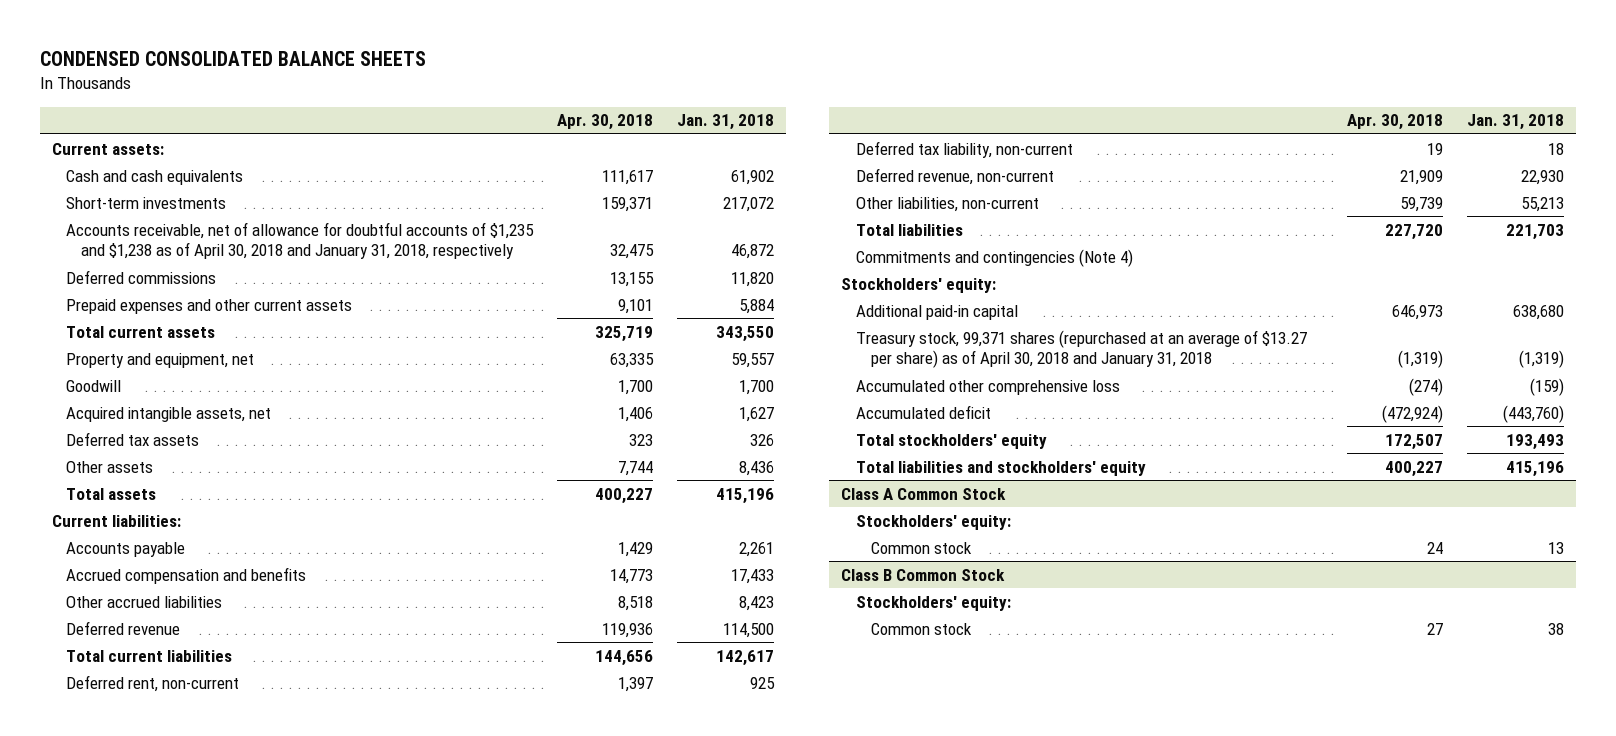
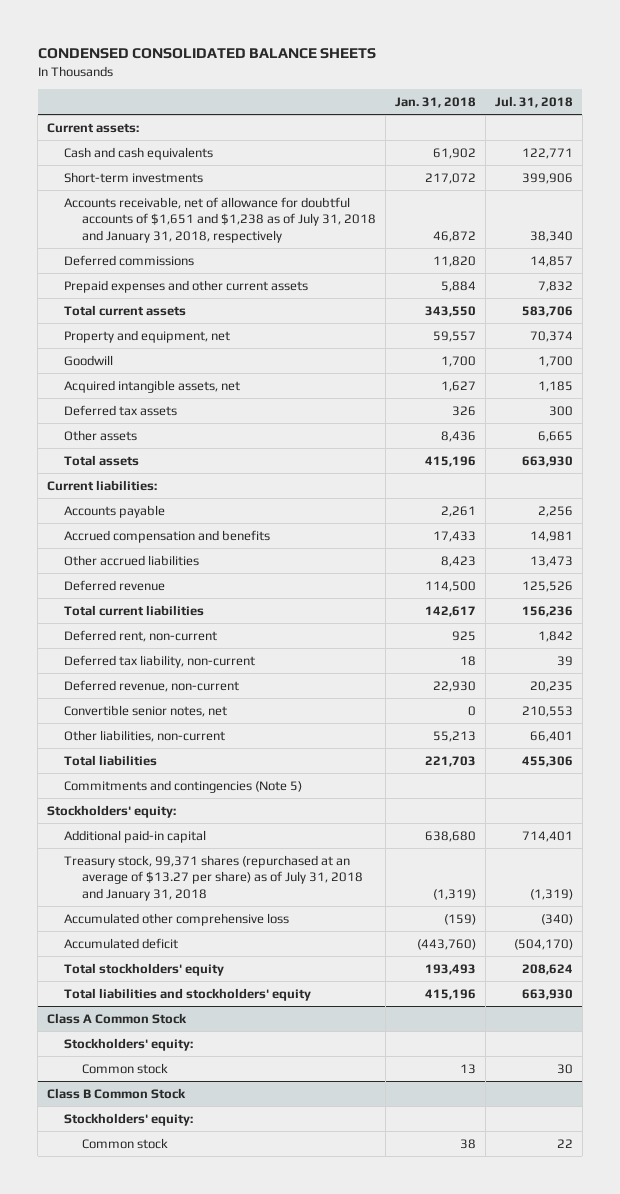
[557,114,654,131] Apr. 30, 2018 -> none
none -> [494,95,573,108] Jul. 31, 2018
[66,221,535,260] Accounts receivable, net of allowance for doubtful accounts of $1,235 and $1,238 as of April 30, 2018 and January 31, 2018, respectively -> [64,196,376,243] Accounts receivable, net of allowance for doubtful accounts of $1,651 and $1,238 as of July 31, 2018 and January 31, 2018, respectively
none -> [64,704,228,717] Convertible senior notes, net
[856,248,1134,267] Commitments and contingencies (Note 4) -> [64,779,303,793] Commitments and contingencies (Note 5)
[856,329,1308,369] Treasury stock, 99,371 shares (repurchased at an average of $13.27 per share) as of April 30, 2018 and January 31, 2018 -> [64,854,363,901] Treasury stock, 99,371 shares (repurchased at an average of $13.27 per share) as of July 31, 2018 and January 31, 2018

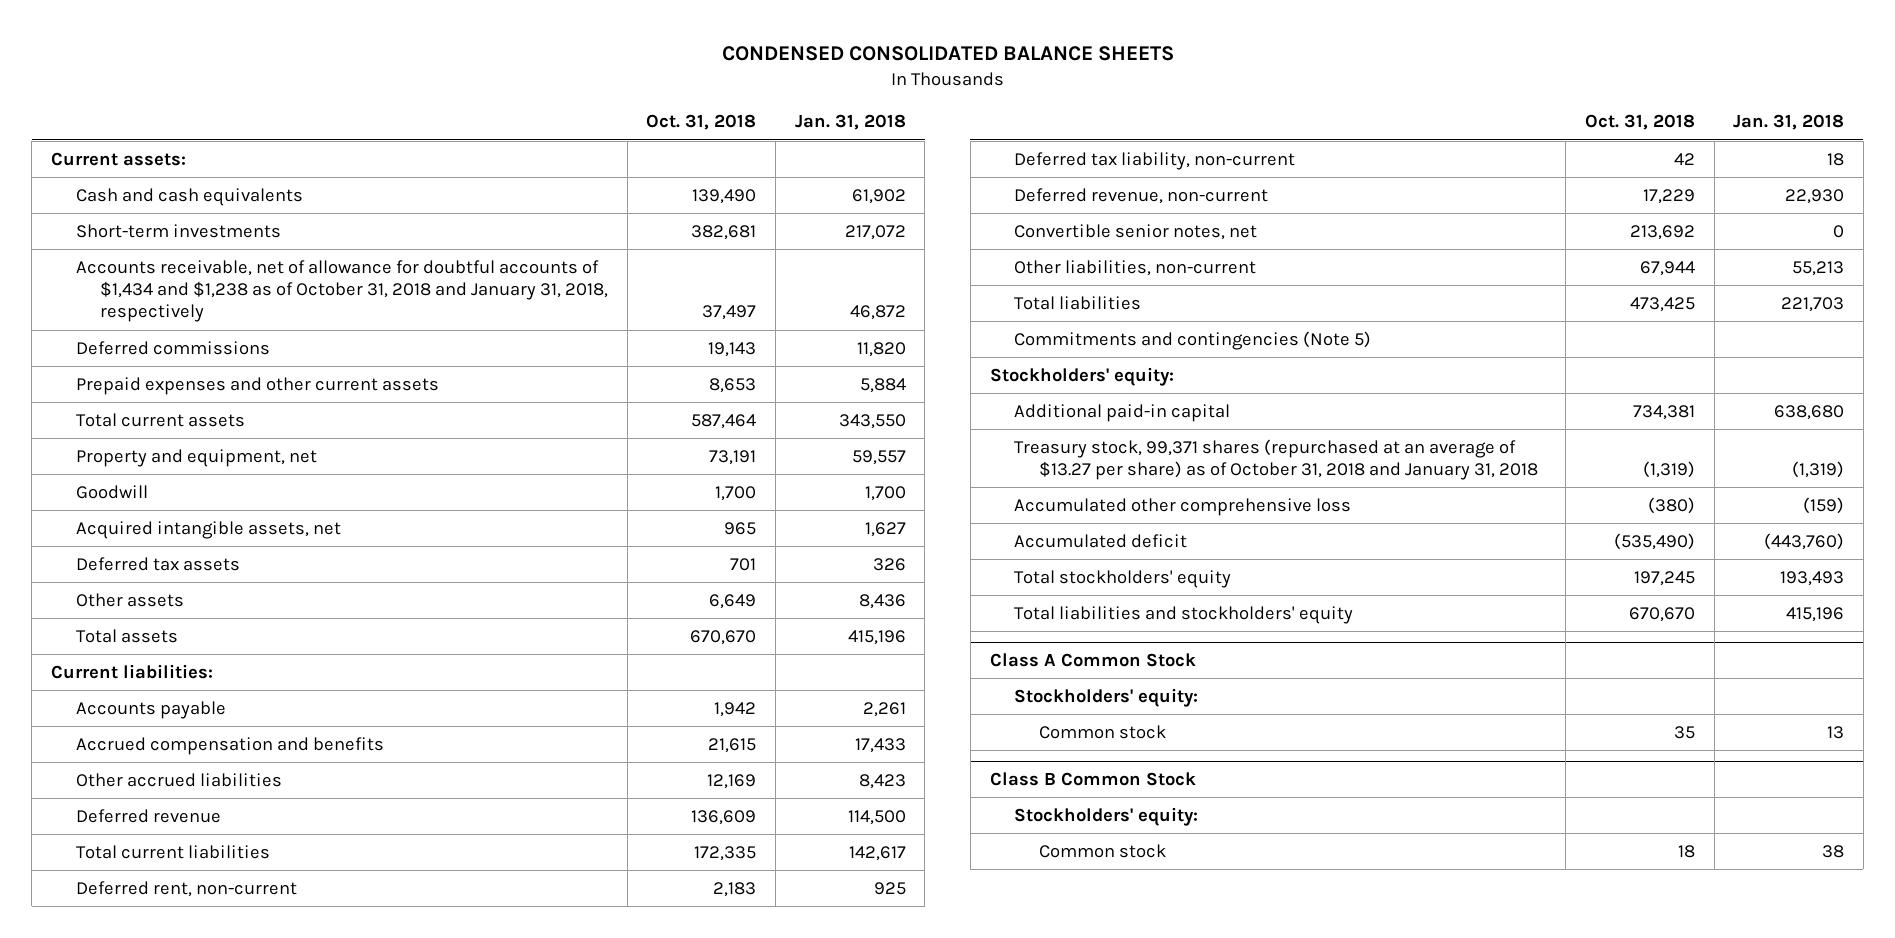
[494,95,573,108] Jul. 31, 2018 -> none
none -> [646,114,757,131] Oct. 31, 2018
[64,196,376,243] Accounts receivable, net of allowance for doubtful accounts of $1,651 and $1,238 as of July 31, 2018 and January 31, 2018, respectively -> [75,259,609,323] Accounts receivable, net of allowance for doubtful accounts of $1,434 and $1,238 as of October 31, 2018 and January 31, 2018, respectively
[64,854,363,901] Treasury stock, 99,371 shares (repurchased at an average of $13.27 per share) as of July 31, 2018 and January 31, 2018 -> [1014,438,1538,481] Treasury stock, 99,371 shares (repurchased at an average of $13.27 per share) as of October 31, 2018 and January 31, 2018

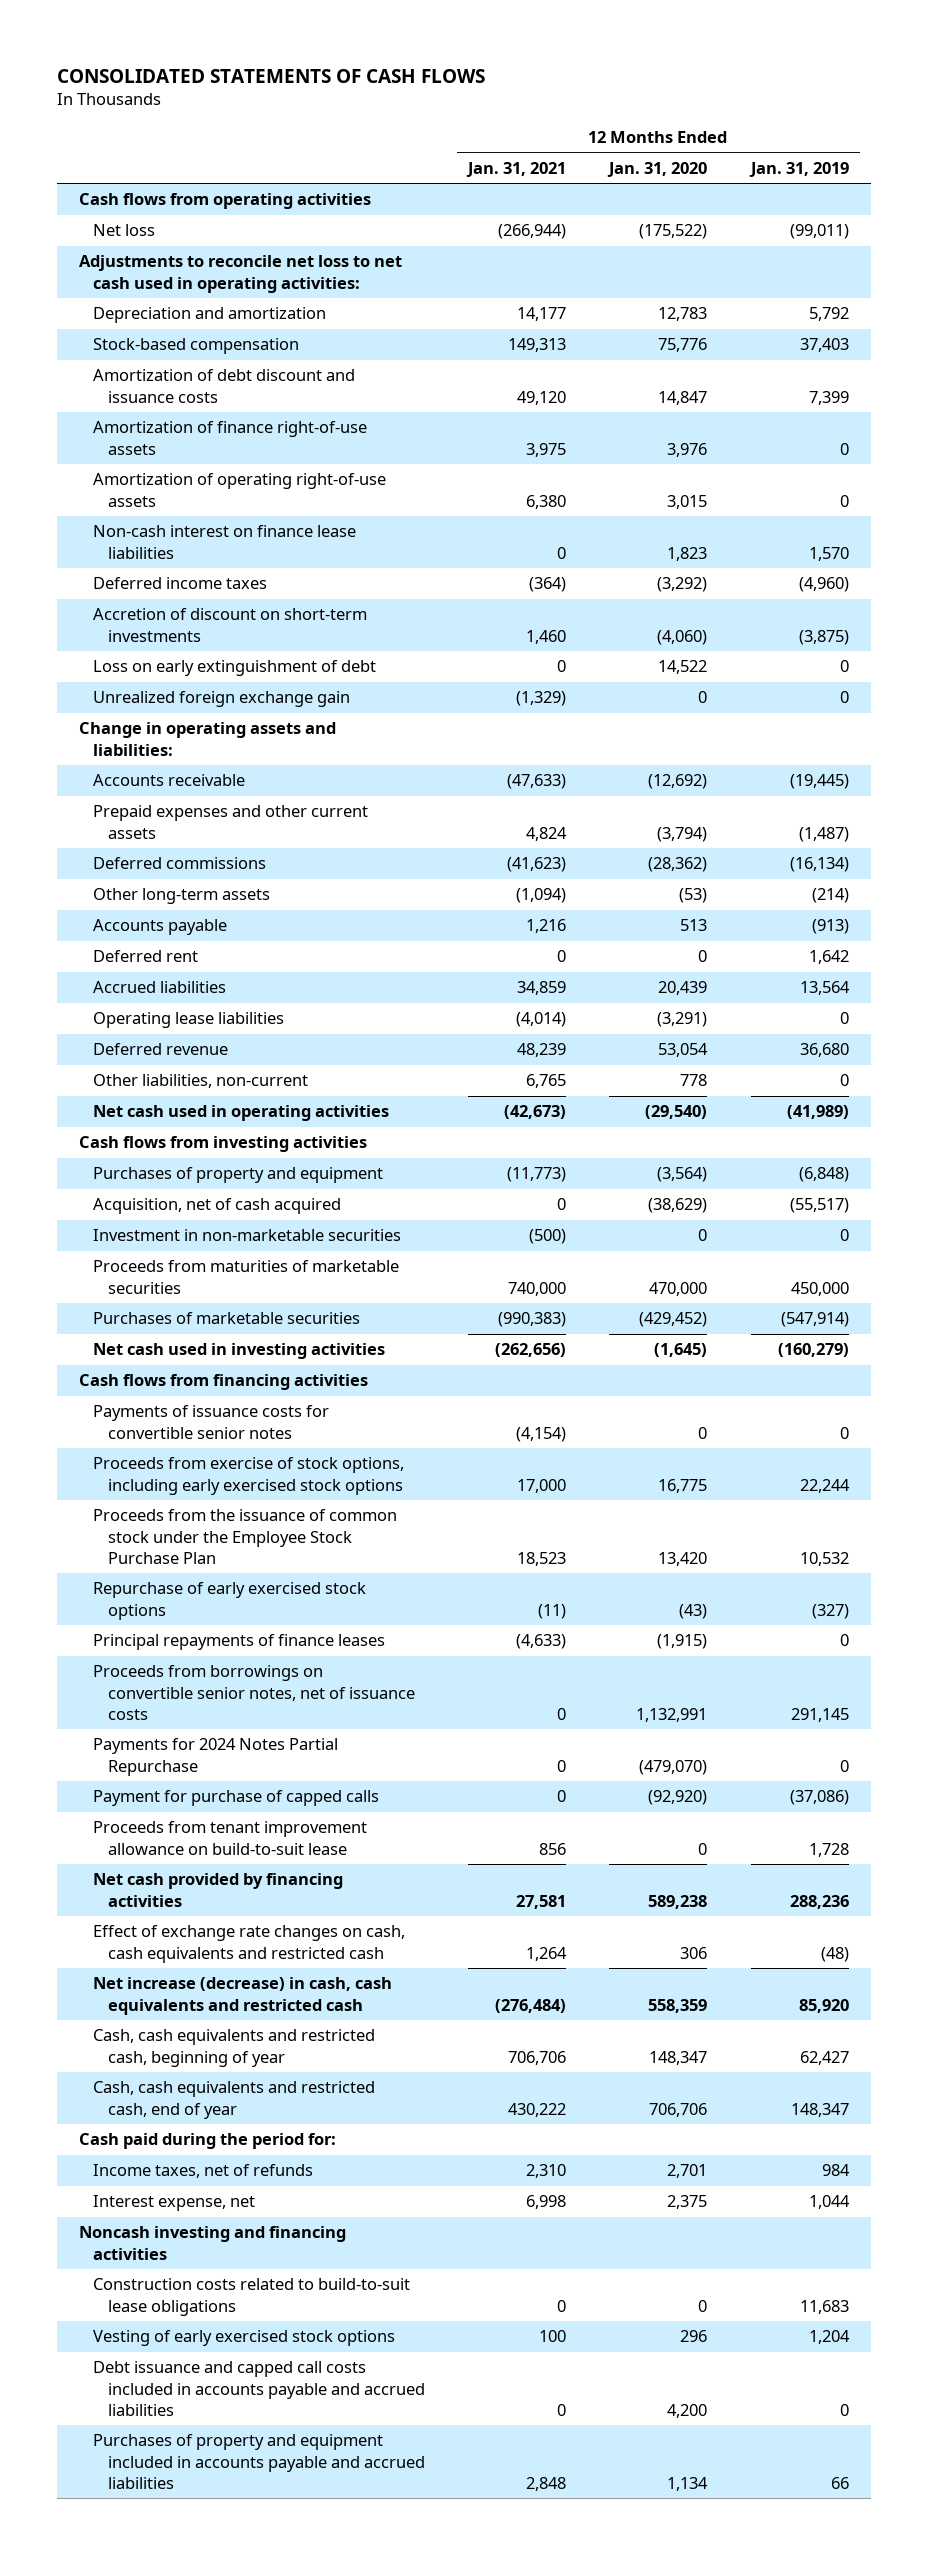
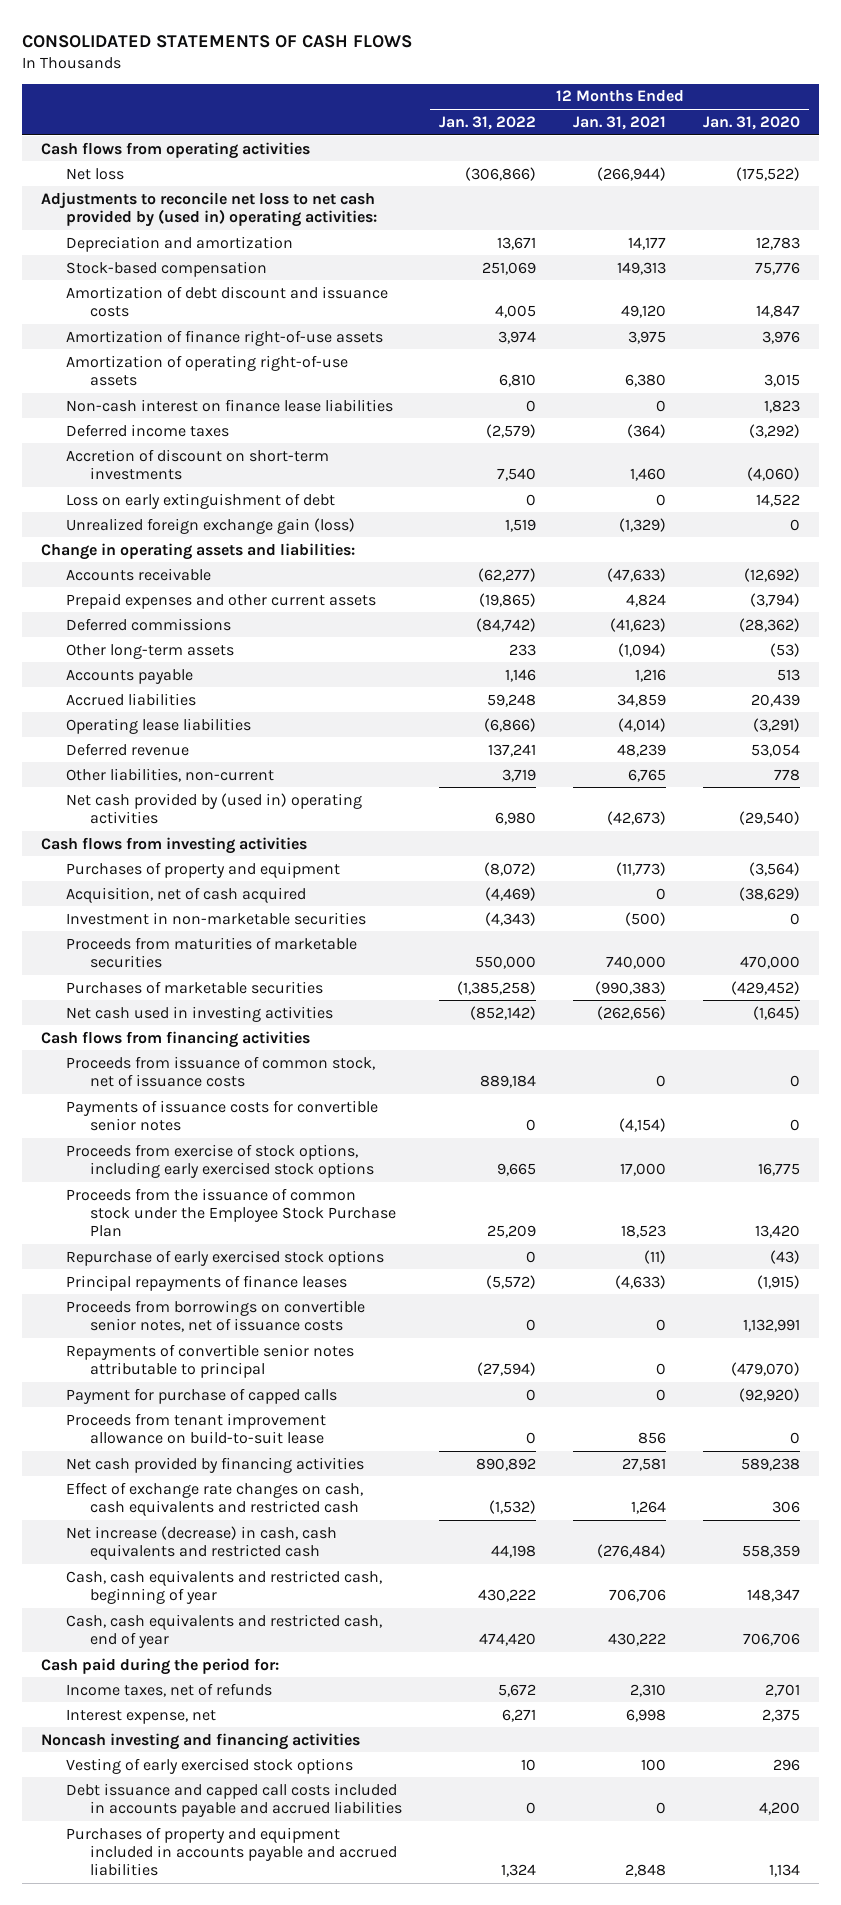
[748,161,849,177] Jan. 31, 2019 -> none
none -> [439,115,537,130] Jan. 31, 2022
[79,255,403,293] Adjustments to reconcile net loss to net cash used in operating activities: -> [40,191,377,227] Adjustments to reconcile net loss to net cash provided by (used in) operating activities:
[93,691,351,708] Unrealized foreign exchange gain -> [65,517,355,534] Unrealized foreign exchange gain (loss)
[93,950,199,963] Deferred rent -> none
[93,1105,390,1122] Net cash used in operating activities -> [65,792,362,824] Net cash provided by (used in) operating activities
none -> [65,1055,375,1087] Proceeds from issuance of common stock, net of issuance costs
[93,1738,339,1776] Payments for 2024 Notes Partial Repurchase -> [65,1343,354,1378] Repayments of convertible senior notes attributable to principal
[93,2278,411,2316] Construction costs related to build-to-suit lease obligations -> none

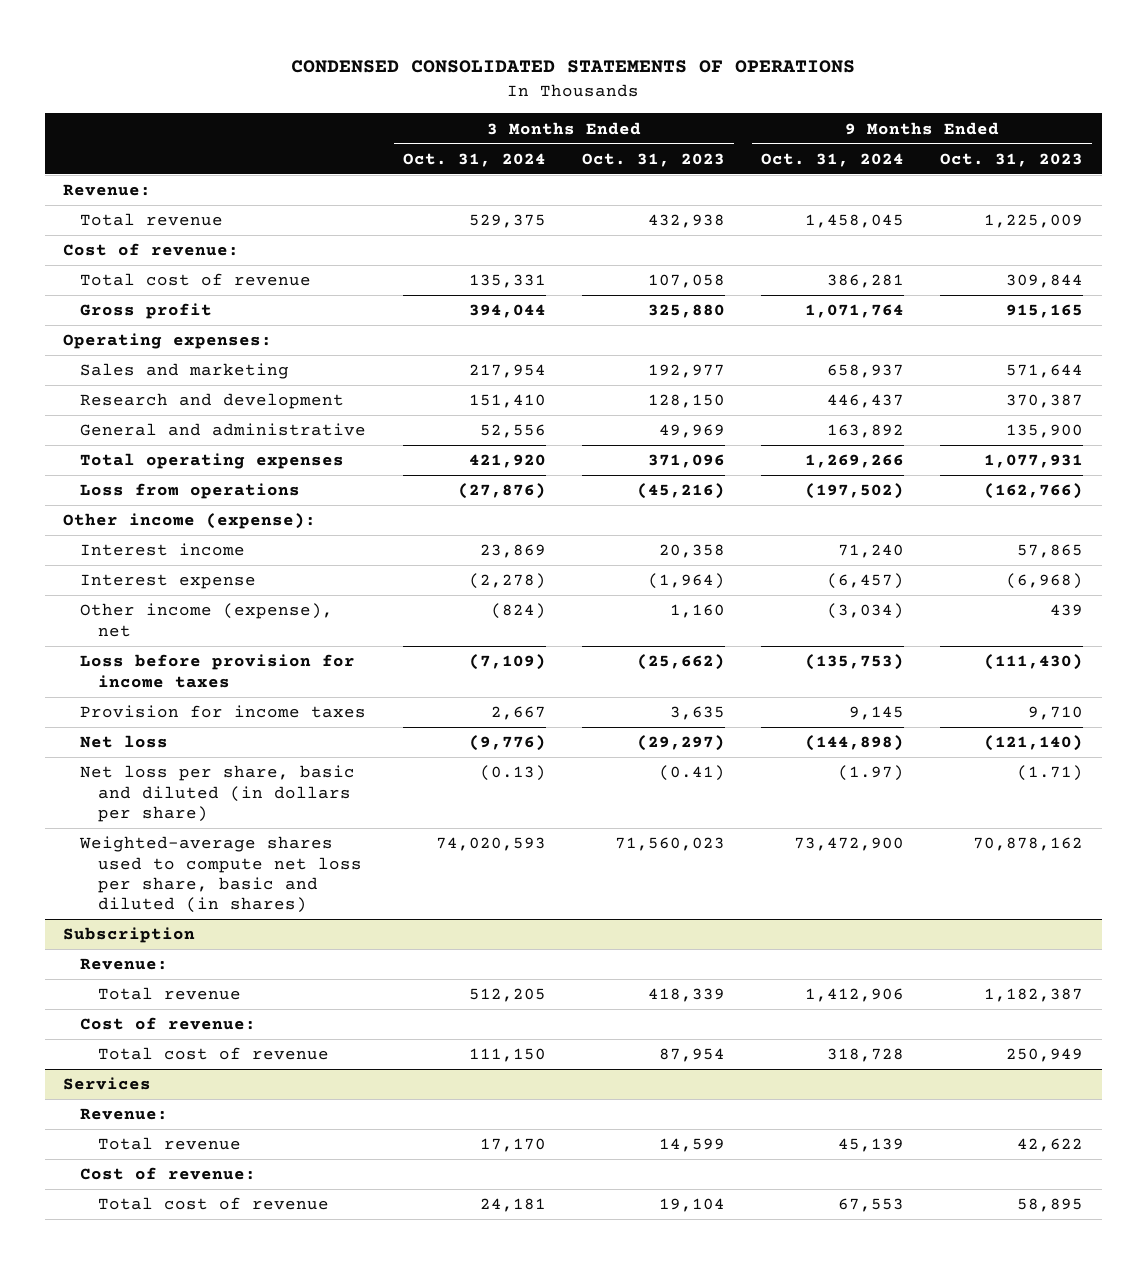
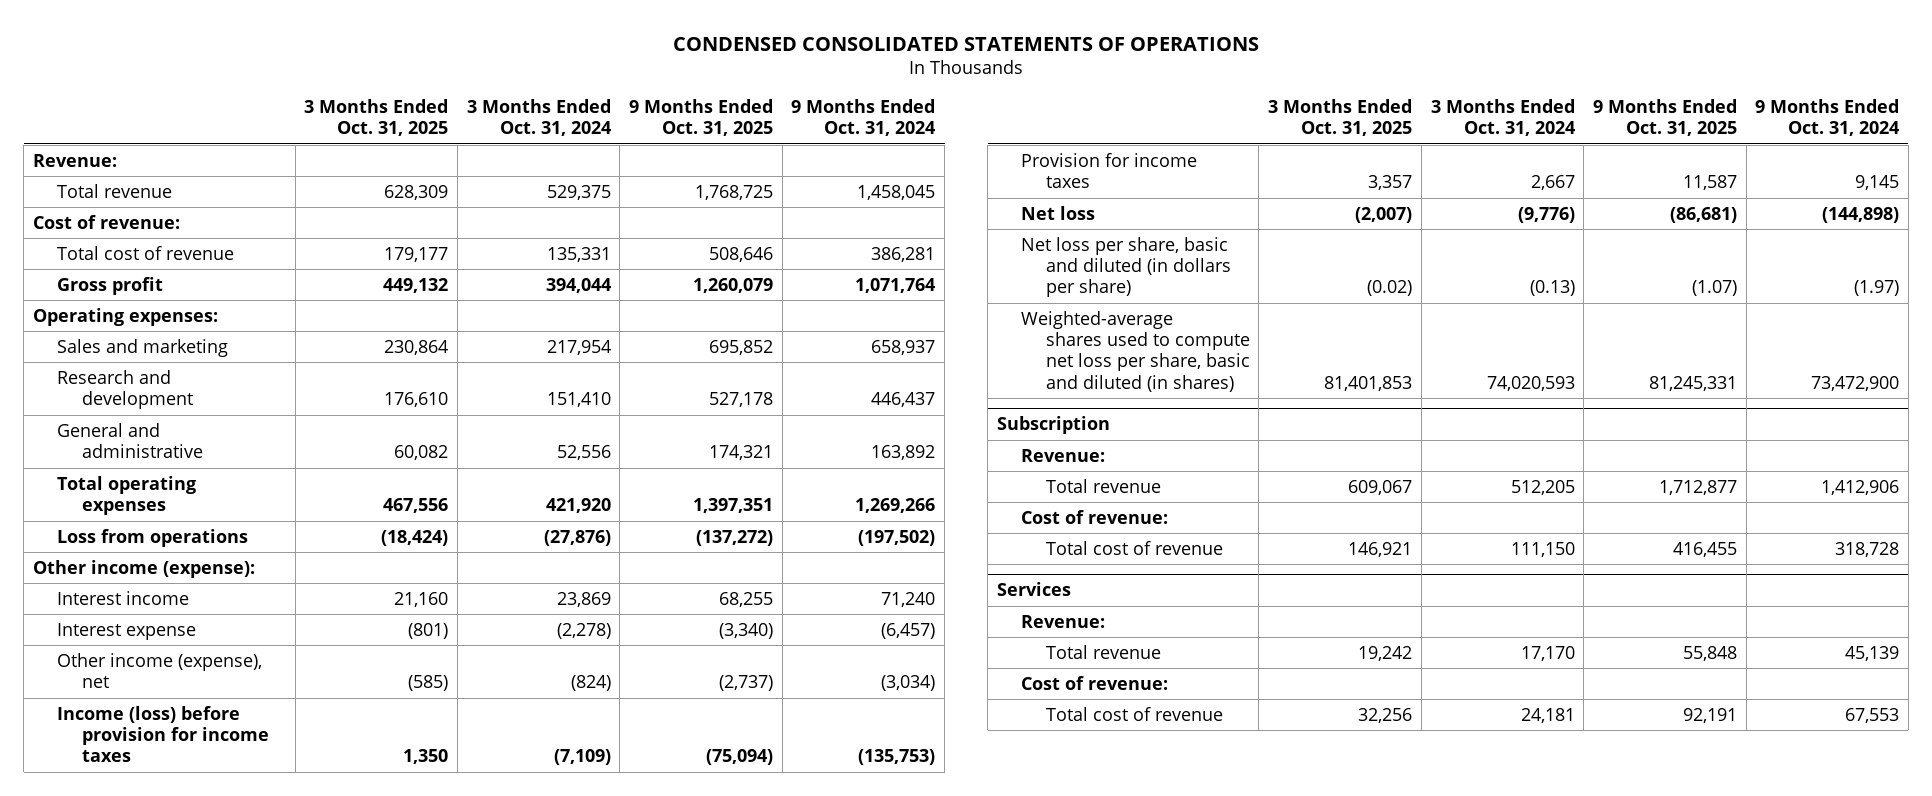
[581,152,725,167] Oct. 31, 2023 -> none
[940,152,1084,167] Oct. 31, 2023 -> none
none -> [304,99,449,137] 3 Months Ended Oct. 31, 2025
none -> [628,99,773,137] 9 Months Ended Oct. 31, 2025
[80,654,356,688] Loss before provision for income taxes -> [57,705,269,763] Income (loss) before provision for income taxes

